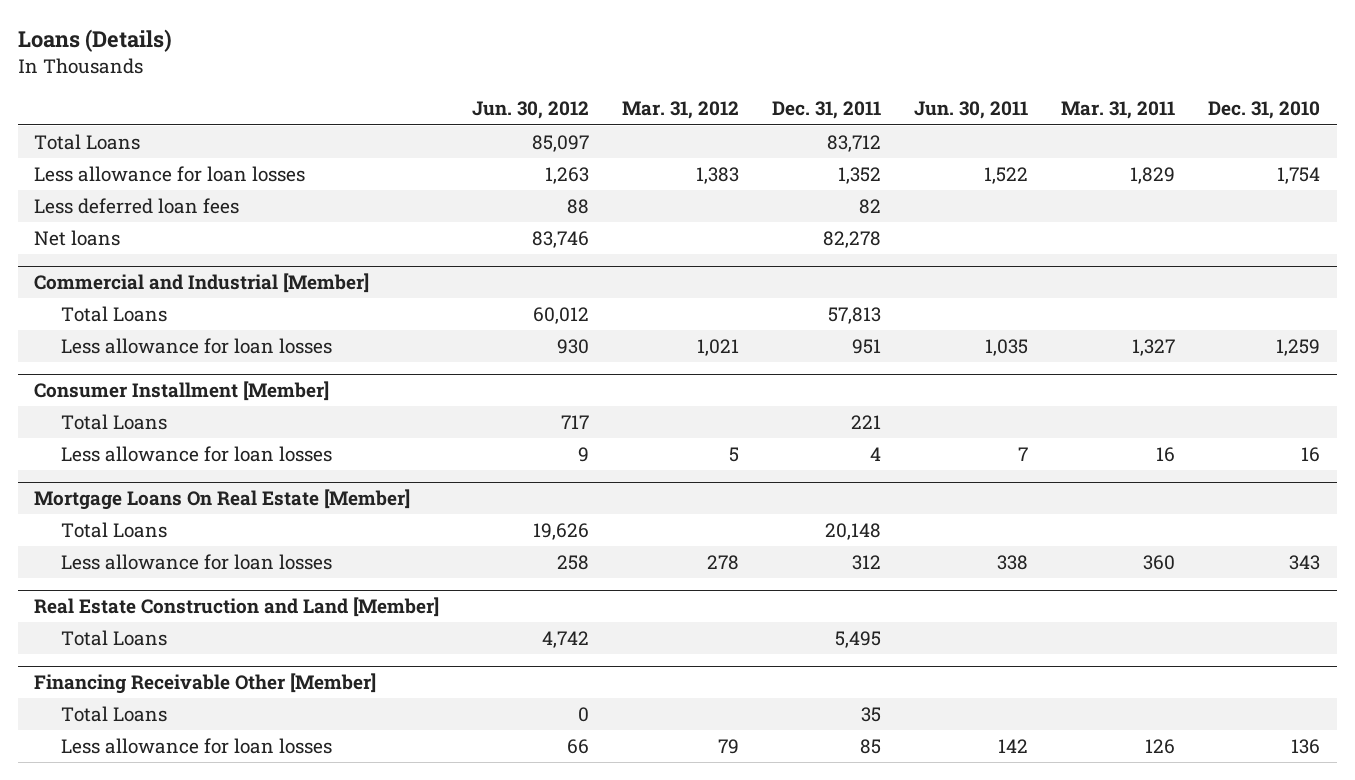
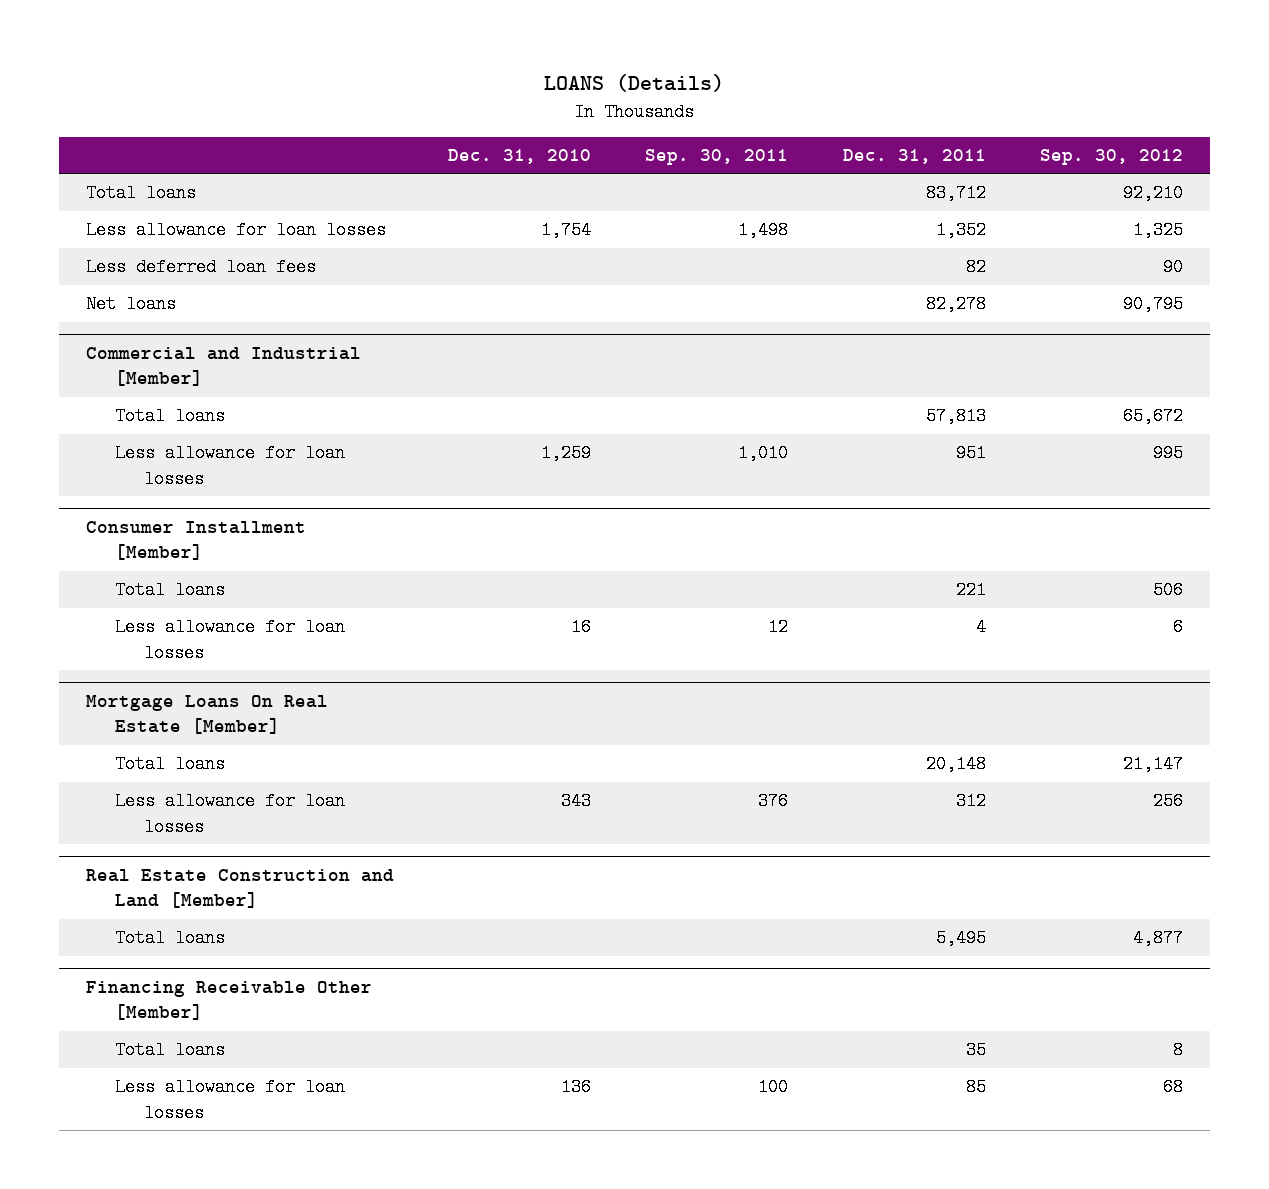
[17,29,172,53] Loans (Details) -> [544,73,725,92] LOANS (Details)
[472,101,590,120] Jun. 30, 2012 -> none
[622,101,740,120] Mar. 31, 2012 -> none
[914,101,1029,120] Jun. 30, 2011 -> none
[1061,101,1176,120] Mar. 31, 2011 -> none
none -> [645,148,789,165] Sep. 30, 2011
none -> [1039,148,1183,165] Sep. 30, 2012
[34,133,141,150] Total Loans -> [85,184,196,203] Total loans
[61,305,168,322] Total Loans -> [115,407,226,426] Total loans
[61,413,168,430] Total Loans -> [115,581,226,600] Total loans
[61,521,168,538] Total Loans -> [115,755,226,774] Total loans
[61,629,168,646] Total Loans -> [115,929,226,948] Total loans
[61,705,168,722] Total Loans -> [115,1041,226,1060] Total loans

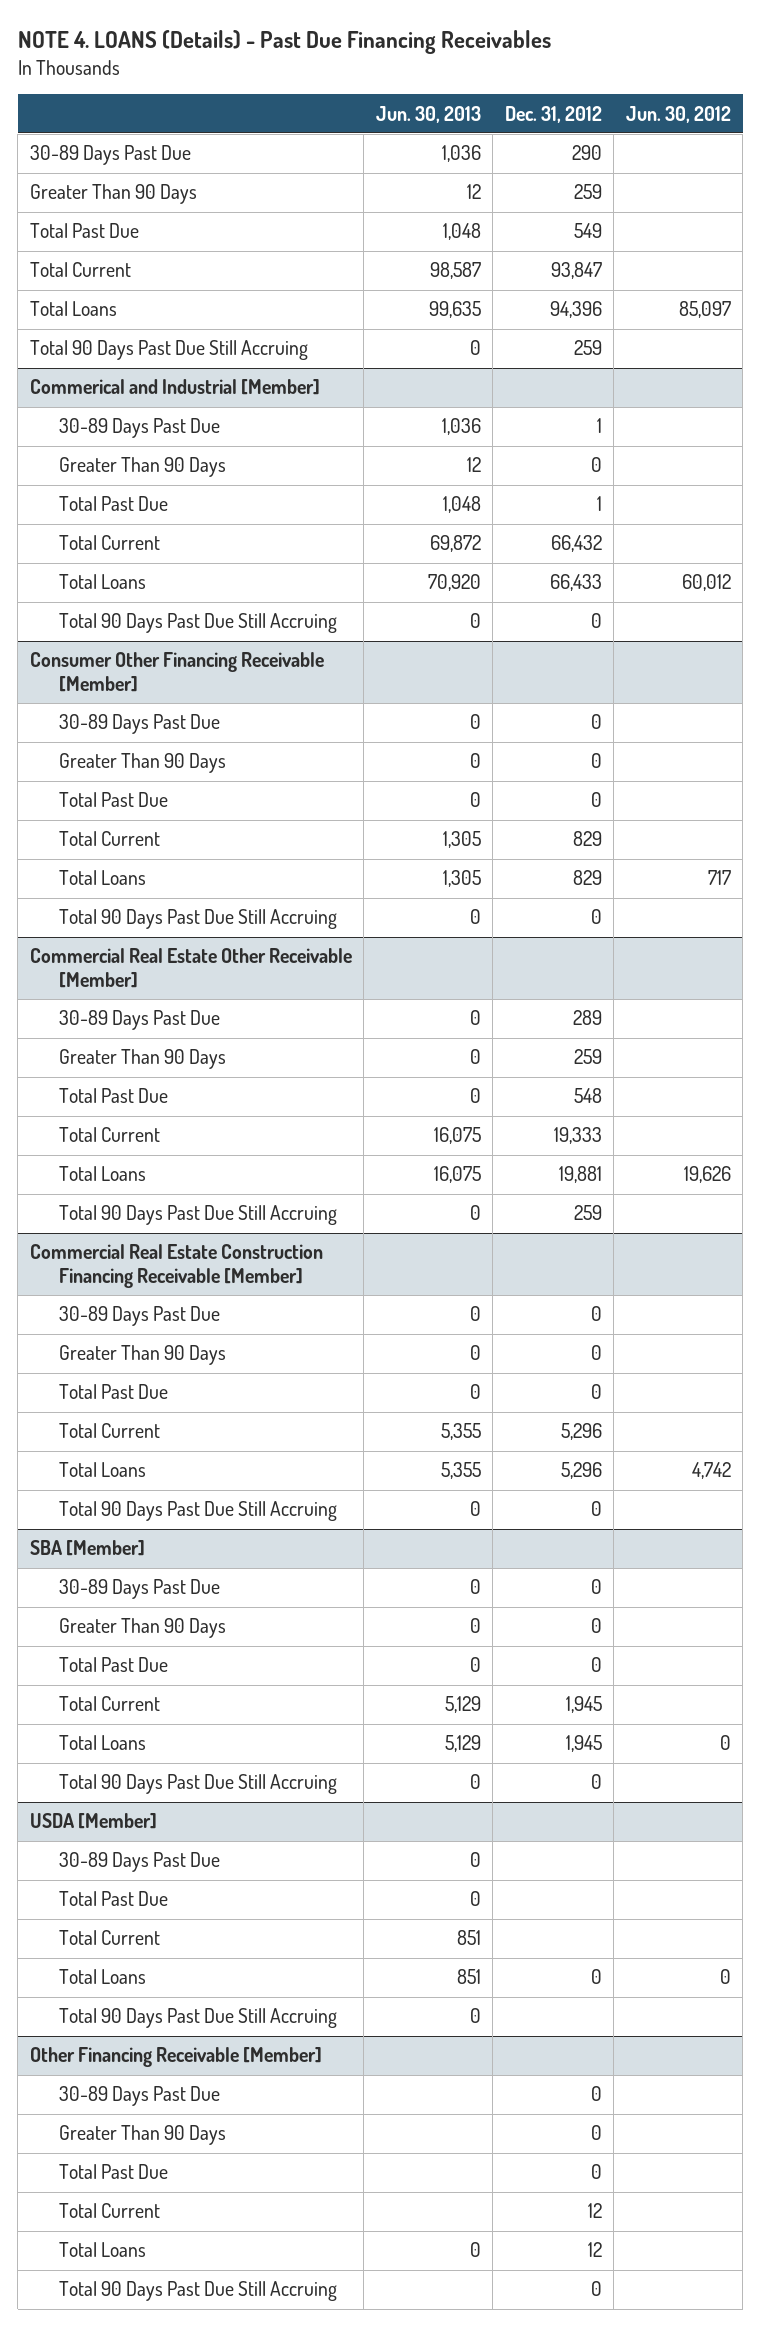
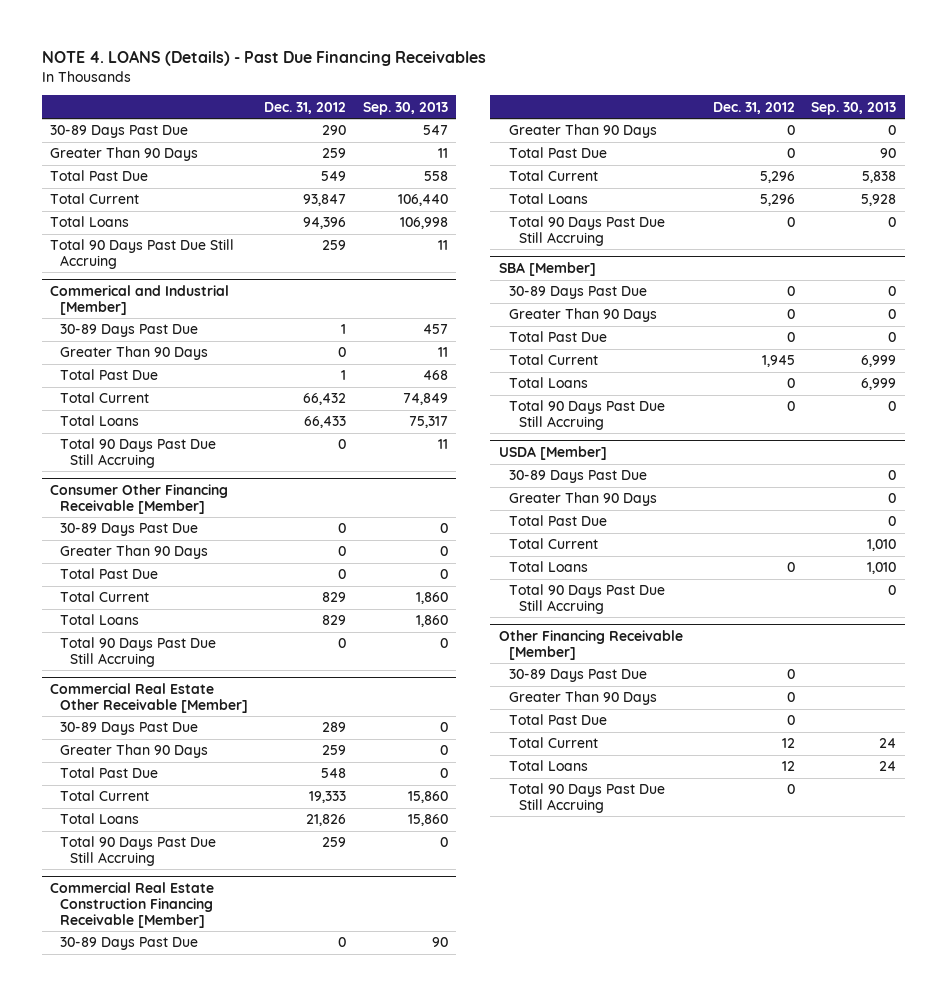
[375,105,481,123] Jun. 30, 2013 -> none
[625,105,731,123] Jun. 30, 2012 -> none
none -> [362,101,448,115] Sep. 30, 2013
[558,1166,602,1184] 19,881 -> [306,814,347,827] 21,826
[565,1735,602,1753] 1,945 -> [787,378,796,389] 0
none -> [508,492,657,507] Greater Than 90 Days

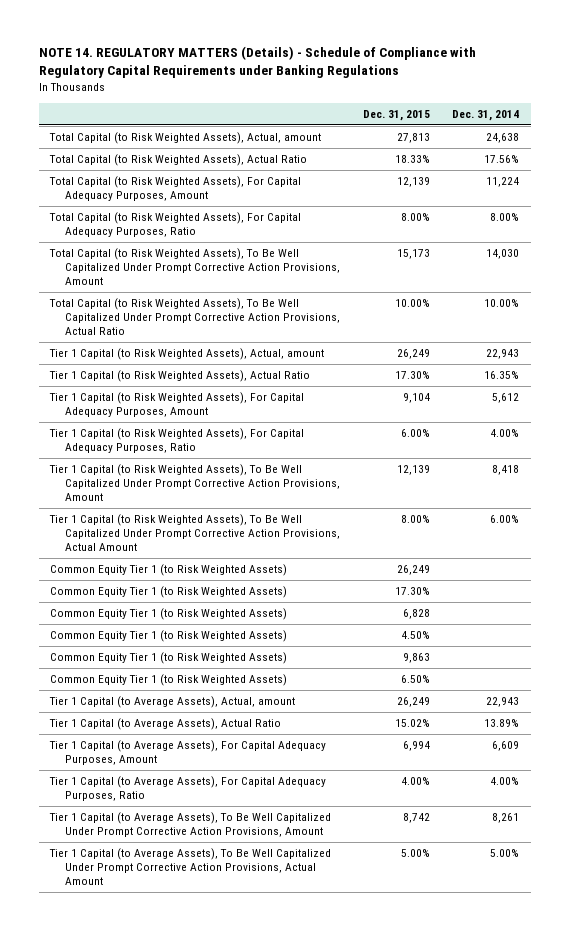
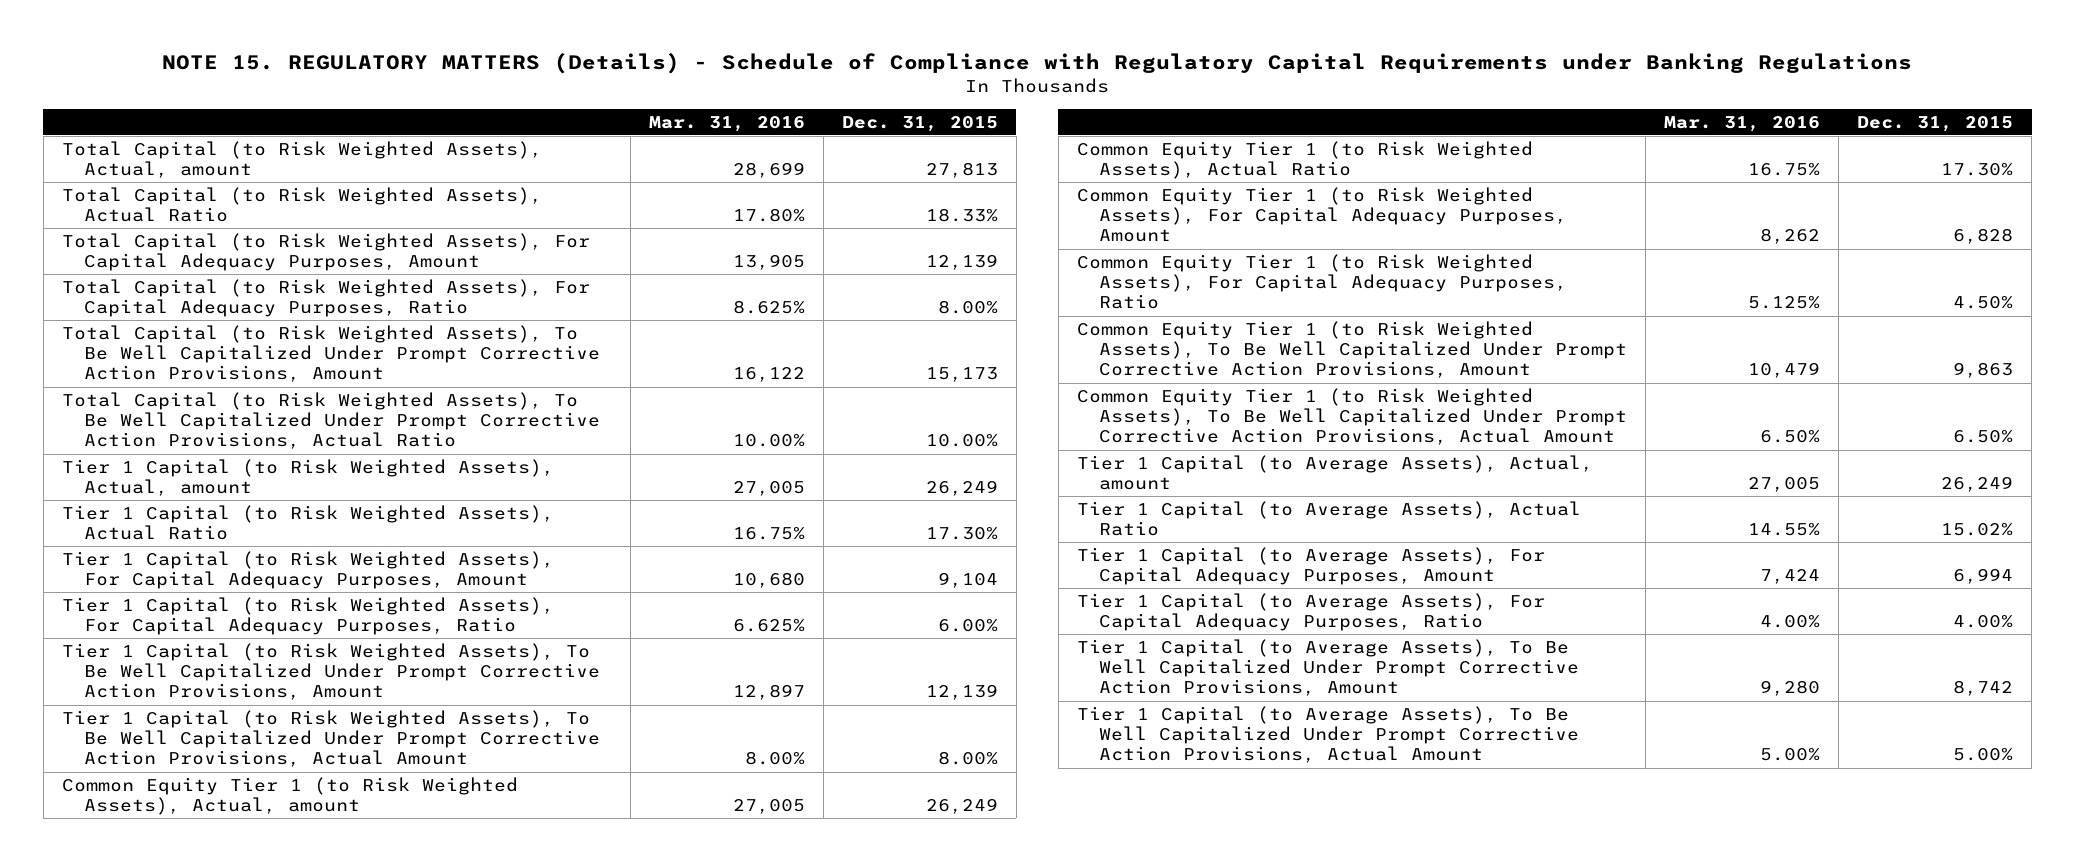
[39,46,477,79] NOTE 14. REGULATORY MATTERS (Details) - Schedule of Compliance with Regulatory Capital Requirements under Banking Regulations -> [162,53,1913,75] NOTE 15. REGULATORY MATTERS (Details) - Schedule of Compliance with Regulatory Capital Requirements under Banking Regulations
[452,109,520,121] Dec. 31, 2014 -> none
none -> [649,115,806,132] Mar. 31, 2016
[50,564,288,577] Common Equity Tier 1 (to Risk Weighted Assets) -> [61,776,518,816] Common Equity Tier 1 (to Risk Weighted Assets), Actual, amount
[50,586,288,599] Common Equity Tier 1 (to Risk Weighted Assets) -> [1076,140,1533,180] Common Equity Tier 1 (to Risk Weighted Assets), Actual Ratio
[50,608,288,621] Common Equity Tier 1 (to Risk Weighted Assets) -> [1076,186,1568,243] Common Equity Tier 1 (to Risk Weighted Assets), For Capital Adequacy Purposes, Amount
[50,630,288,643] Common Equity Tier 1 (to Risk Weighted Assets) -> [1076,253,1568,310] Common Equity Tier 1 (to Risk Weighted Assets), For Capital Adequacy Purposes, Ratio
[50,652,288,665] Common Equity Tier 1 (to Risk Weighted Assets) -> [1076,320,1628,379] Common Equity Tier 1 (to Risk Weighted Assets), To Be Well Capitalized Under Prompt Corrective Action Provisions, Amount
[50,674,288,687] Common Equity Tier 1 (to Risk Weighted Assets) -> [1076,387,1628,446] Common Equity Tier 1 (to Risk Weighted Assets), To Be Well Capitalized Under Prompt Corrective Action Provisions, Actual Amount

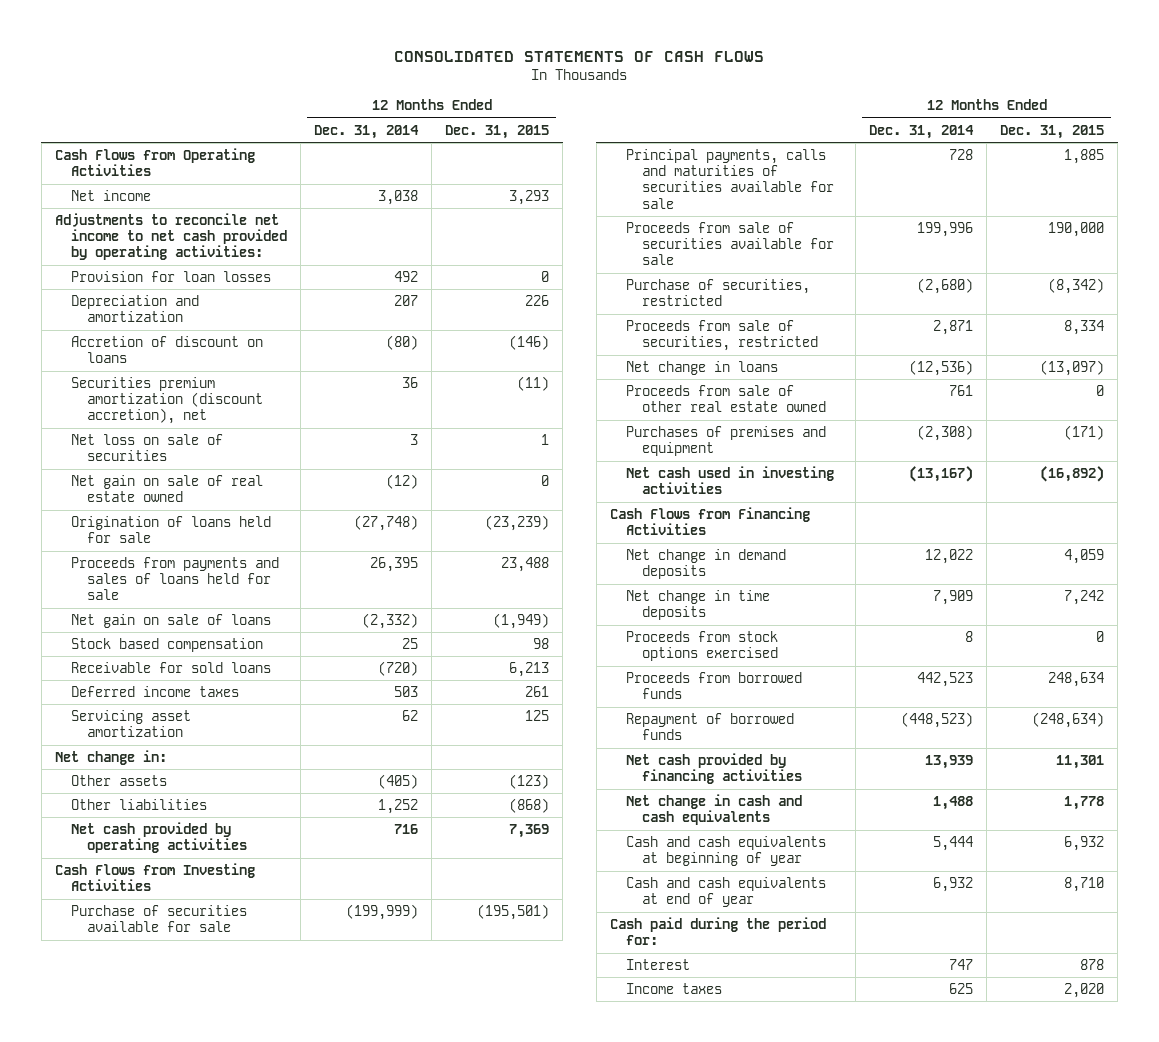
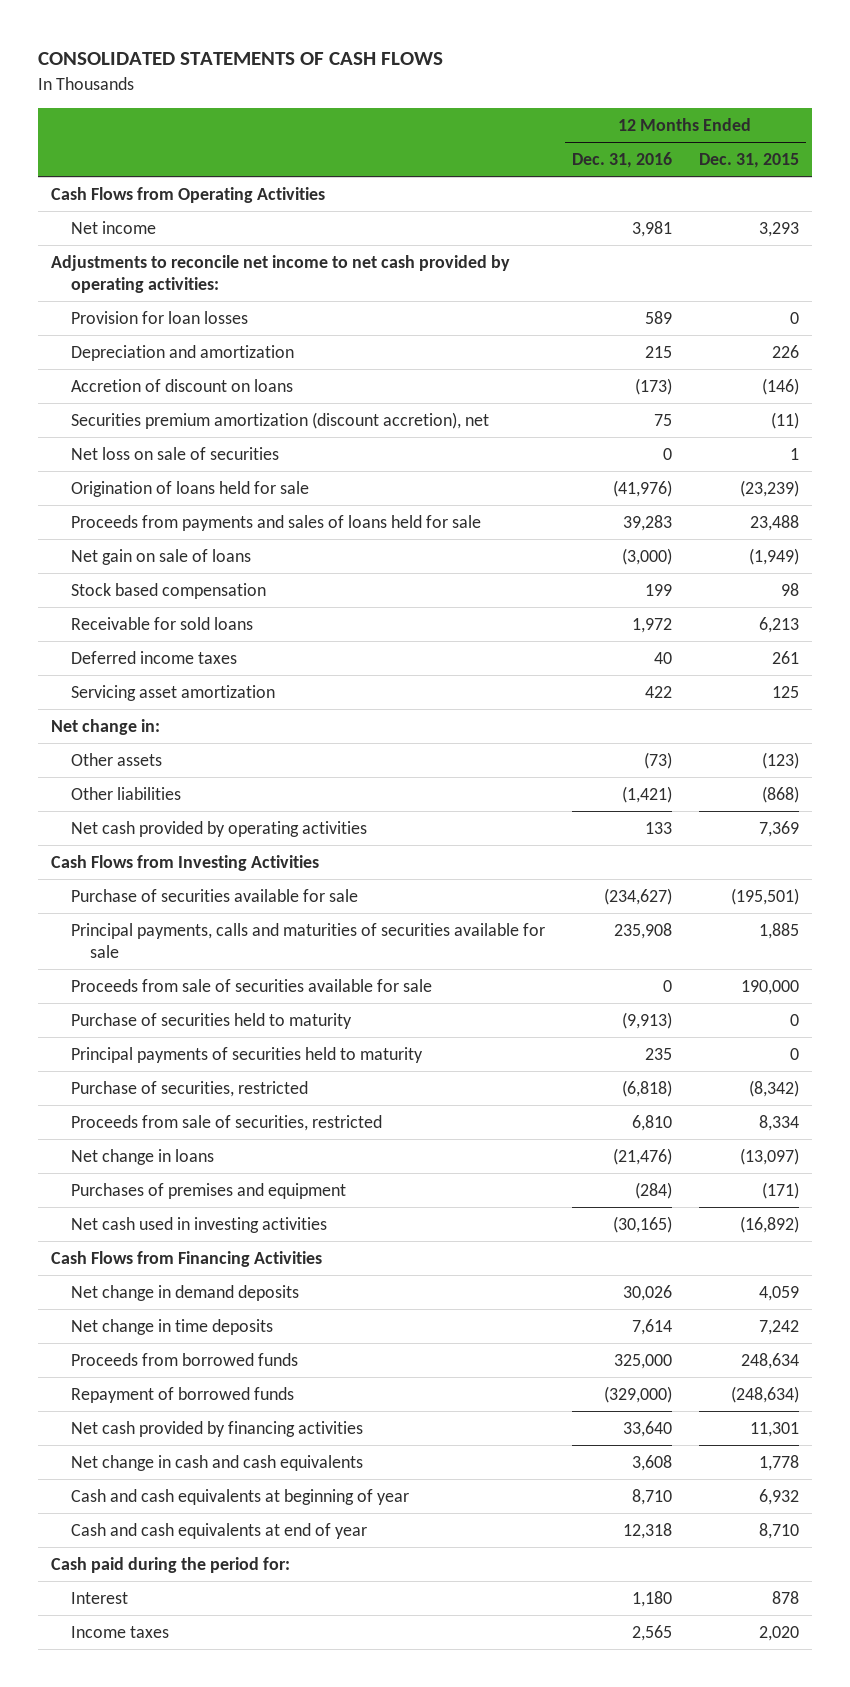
[314,124,420,139] Dec. 31, 2014 -> none
none -> [571,152,672,169] Dec. 31, 2016
[70,474,263,503] Net gain on sale of real estate owned -> none
none -> [70,1013,352,1030] Purchase of securities held to maturity
none -> [70,1047,423,1064] Principal payments of securities held to maturity
[626,384,827,413] Proceeds from sale of other real estate owned -> none
[626,630,779,662] Proceeds from stock options exercised -> none

